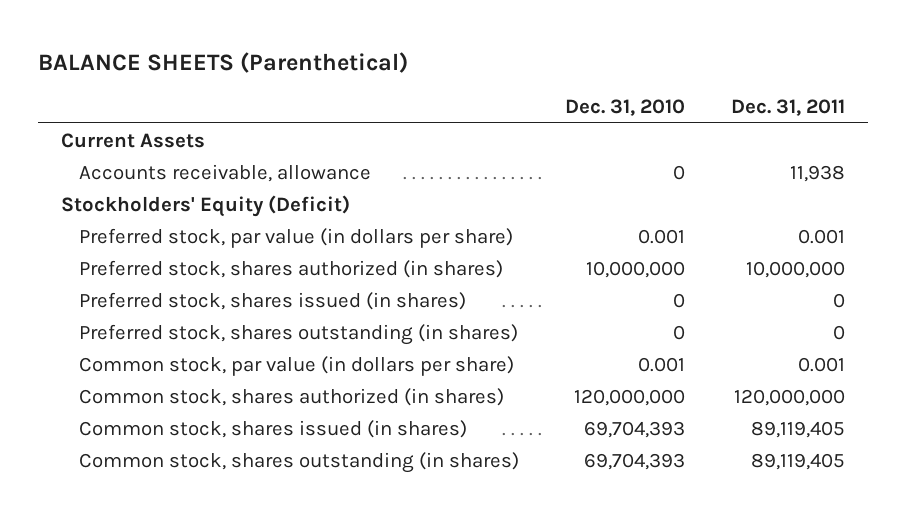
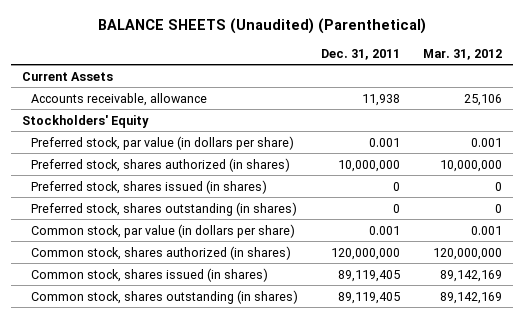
[38,52,409,74] BALANCE SHEETS (Parenthetical) -> [97,17,426,34] BALANCE SHEETS (Unaudited) (Parenthetical)
[564,99,685,117] Dec. 31, 2010 -> none
none -> [422,48,502,60] Mar. 31, 2012
[61,194,351,217] Stockholders' Equity (Deficit) -> [21,114,149,128] Stockholders' Equity

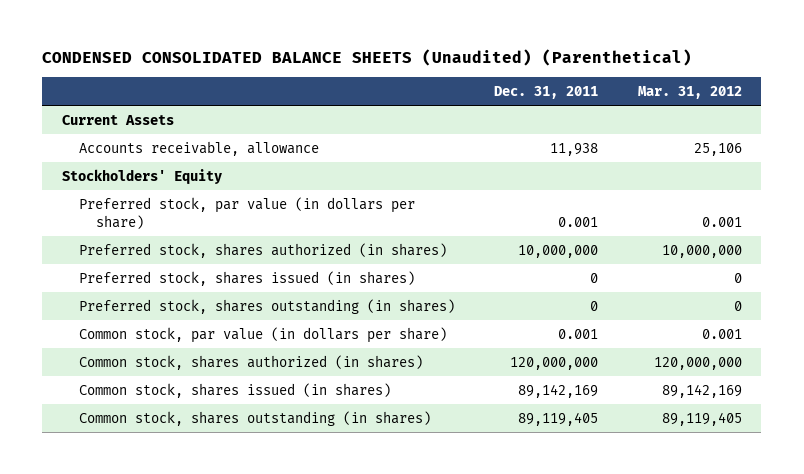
[97,17,426,34] BALANCE SHEETS (Unaudited) (Parenthetical) -> [42,49,693,67] CONDENSED CONSOLIDATED BALANCE SHEETS (Unaudited) (Parenthetical)
[338,269,401,282] 89,119,405 -> [518,383,599,398] 89,142,169
[439,291,502,304] 89,142,169 -> [661,411,742,426] 89,119,405

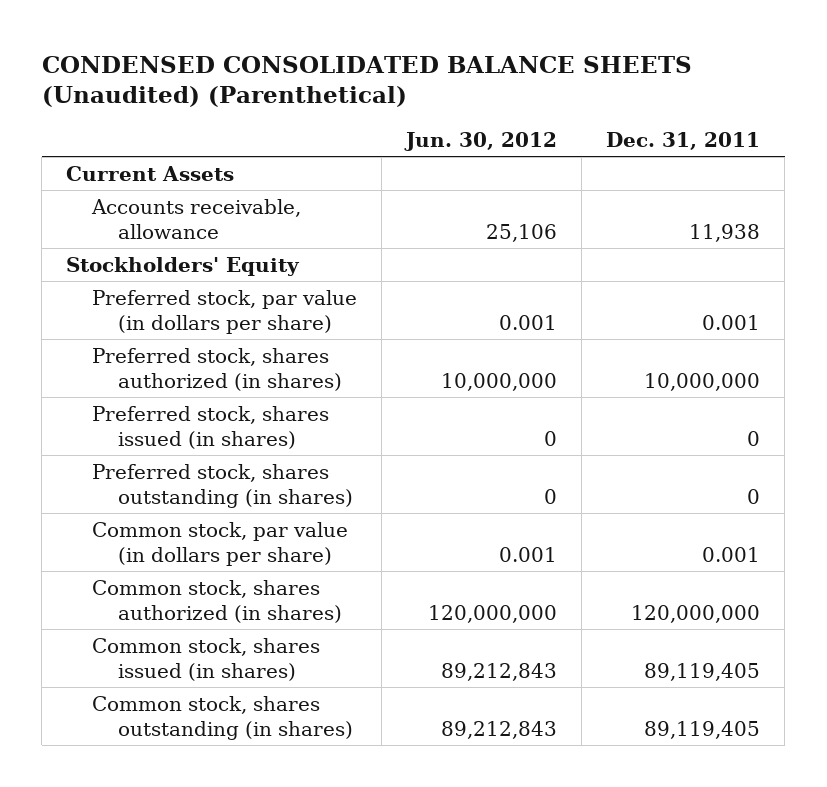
[637,85,742,99] Mar. 31, 2012 -> none
none -> [404,132,558,152] Jun. 30, 2012
[518,383,599,398] 89,142,169 -> [644,663,761,682] 89,119,405

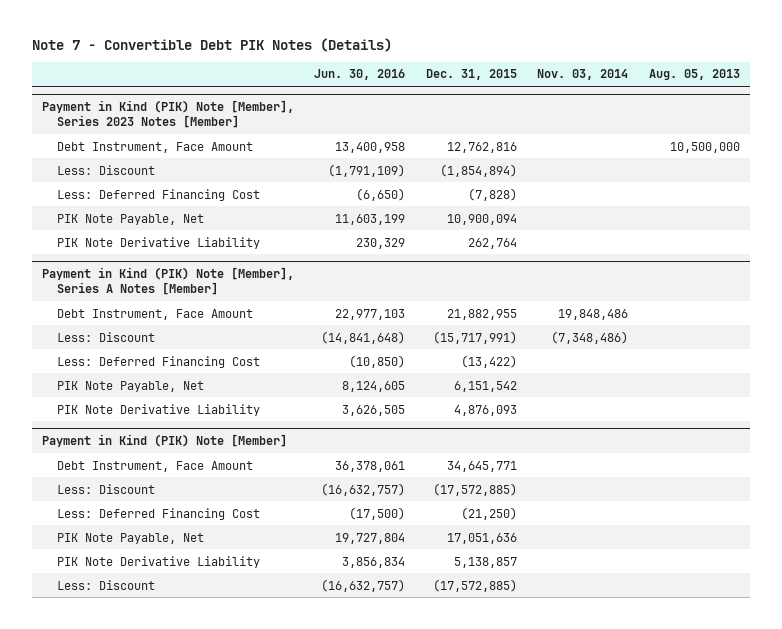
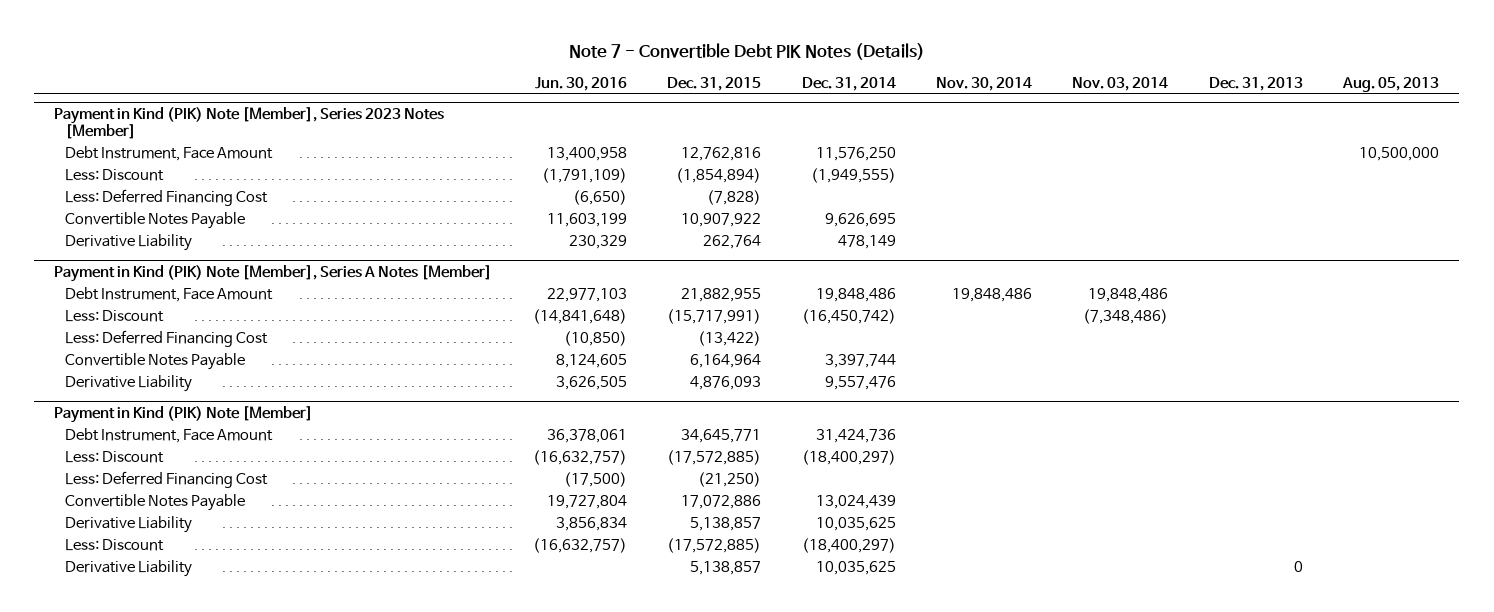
none -> [801,76,896,91] Dec. 31, 2014
none -> [936,76,1033,91] Nov. 30, 2014
none -> [1208,76,1303,91] Dec. 31, 2013
[57,213,205,225] PIK Note Payable, Net -> none
none -> [65,212,246,230] Convertible Notes Payable
[57,236,261,249] PIK Note Derivative Liability -> [65,234,193,252] Derivative Liability
[57,380,205,392] PIK Note Payable, Net -> none
none -> [65,353,246,371] Convertible Notes Payable
[57,403,261,416] PIK Note Derivative Liability -> [65,375,193,393] Derivative Liability
[57,532,205,544] PIK Note Payable, Net -> none
none -> [65,494,246,512] Convertible Notes Payable
[57,555,261,568] PIK Note Derivative Liability -> [65,516,193,534] Derivative Liability
none -> [65,560,193,578] Derivative Liability

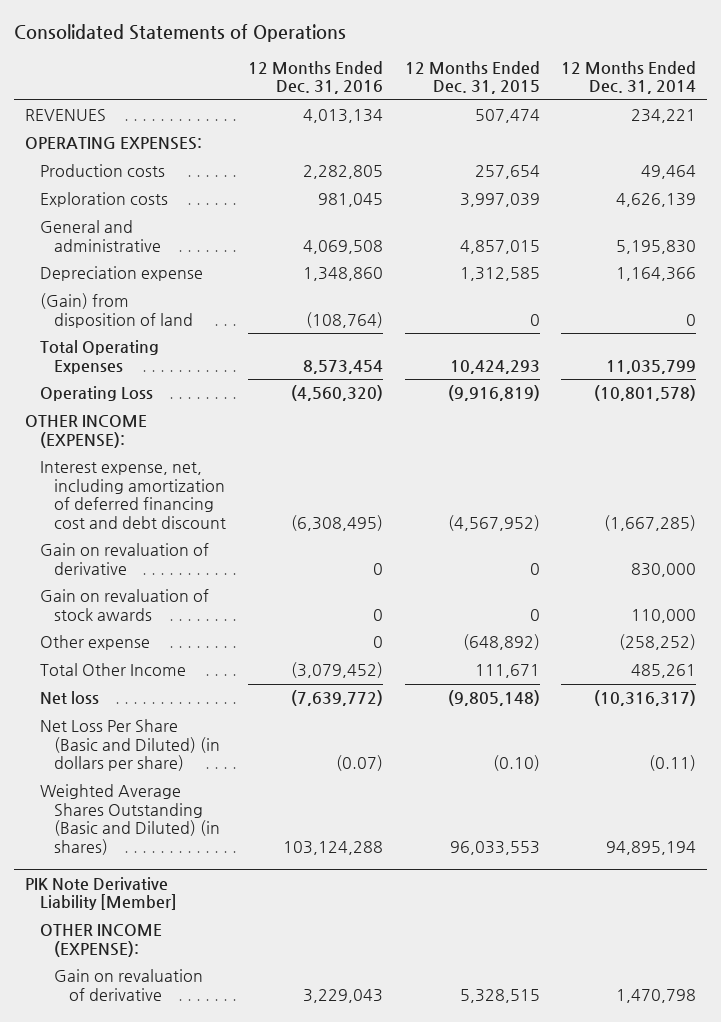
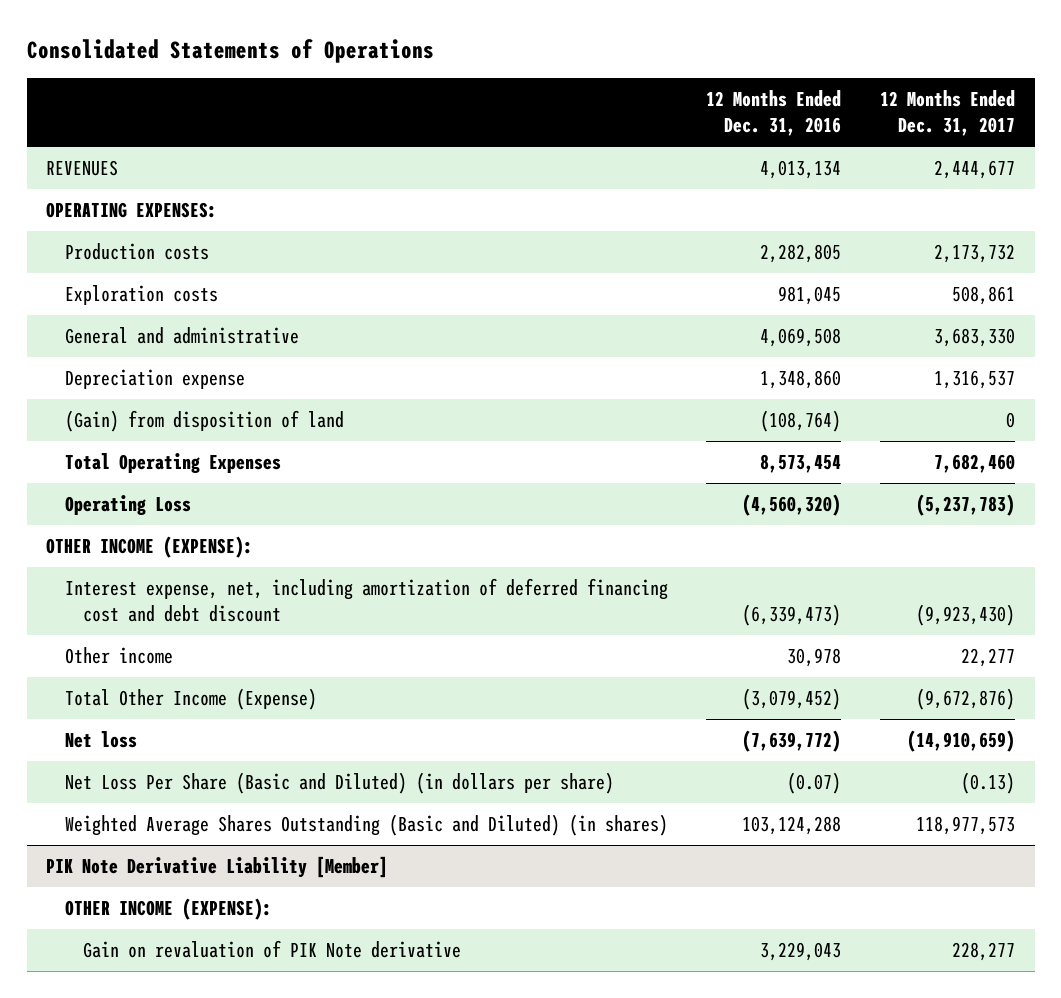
[404,60,540,95] 12 Months Ended Dec. 31, 2015 -> none
[561,60,697,95] 12 Months Ended Dec. 31, 2014 -> none
none -> [880,90,1016,137] 12 Months Ended Dec. 31, 2017
[39,543,209,575] Gain on revaluation of derivative -> none
[39,589,209,621] Gain on revaluation of stock awards -> none
[291,514,384,531] (6,308,495) -> [742,604,842,627] (6,339,473)
[39,635,150,651] Other expense -> [64,647,173,665] Other income
[373,636,384,649] 0 -> [787,648,842,668] 30,978
[39,663,186,677] Total Other Income -> [64,688,317,711] Total Other Income (Expense)
[54,969,204,1001] Gain on revaluation of derivative -> [83,940,462,959] Gain on revaluation of PIK Note derivative

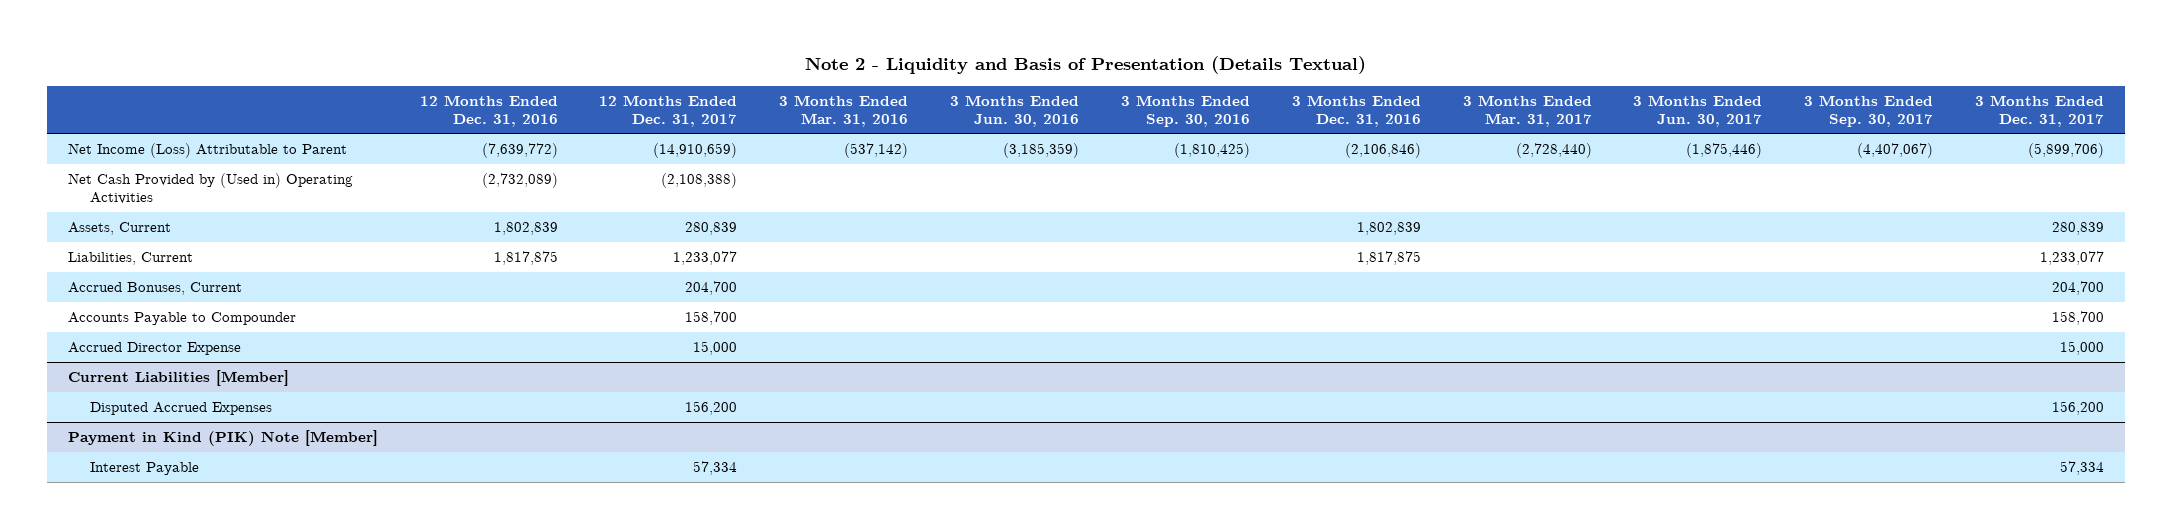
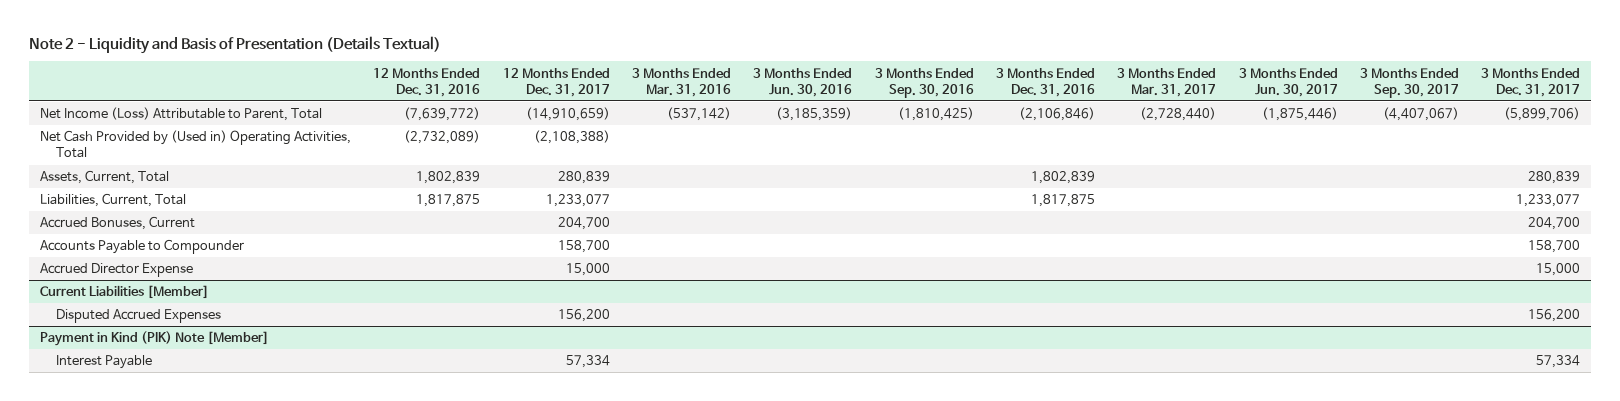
[67,143,347,159] Net Income (Loss) Attributable to Parent -> [40,107,323,122] Net Income (Loss) Attributable to Parent, Total
[67,173,353,205] Net Cash Provided by (Used in) Operating Activities -> [40,130,352,159] Net Cash Provided by (Used in) Operating Activities, Total
[67,222,171,236] Assets, Current -> [40,170,170,185] Assets, Current, Total
[67,252,193,266] Liabilities, Current -> [40,193,187,208] Liabilities, Current, Total

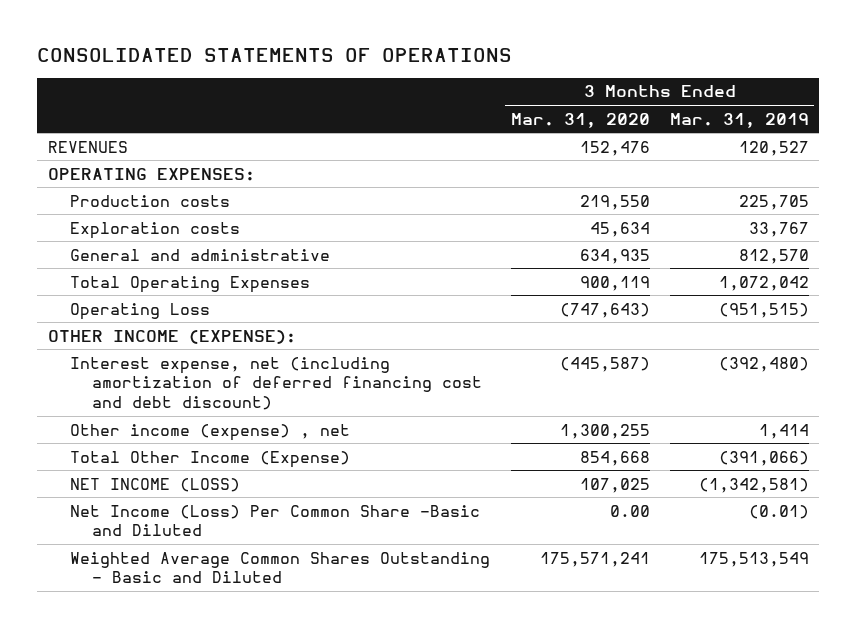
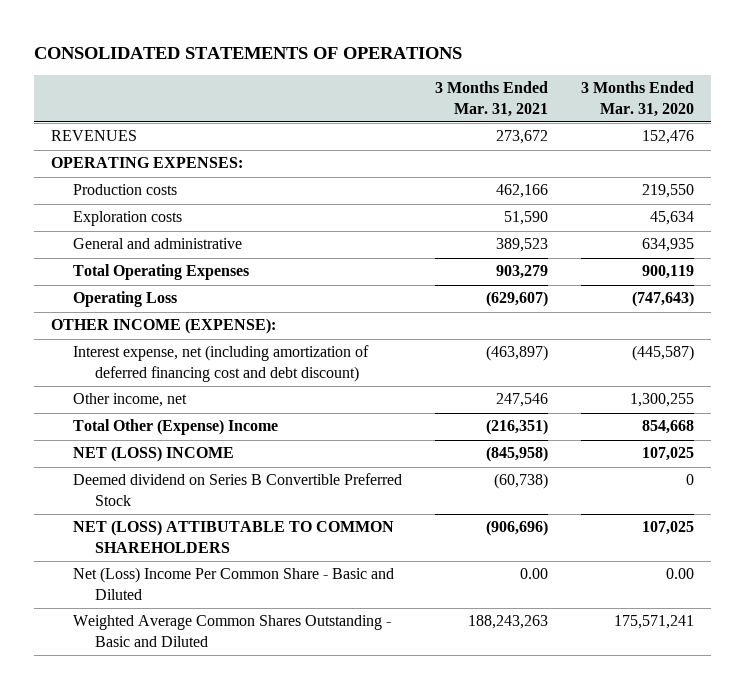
[670,112,810,128] Mar. 31, 2019 -> none
none -> [435,81,549,117] 3 Months Ended Mar. 31, 2021
[69,423,350,441] Other income (expense) , net -> [72,393,187,408] Other income, net
[69,450,350,468] Total Other Income (Expense) -> [72,419,278,436] Total Other (Expense) Income
[69,477,240,492] NET INCOME (LOSS) -> [72,446,234,463] NET (LOSS) INCOME
none -> [72,473,402,507] Deemed dividend on Series B Convertible Preferred Stock
none -> [72,520,394,554] NET (LOSS) ATTIBUTABLE TO COMMON SHAREHOLDERS
[69,504,480,537] Net Income (Loss) Per Common Share -Basic and Diluted -> [72,567,394,601] Net (Loss) Income Per Common Share - Basic and Diluted

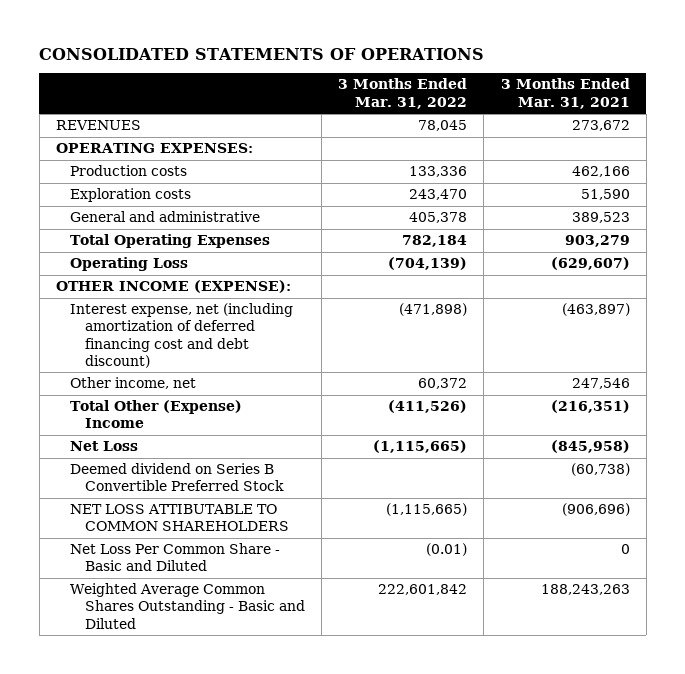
[581,81,695,117] 3 Months Ended Mar. 31, 2020 -> none
none -> [338,78,468,109] 3 Months Ended Mar. 31, 2022
[72,446,234,463] NET (LOSS) INCOME -> [70,441,139,452] Net Loss
[72,520,394,554] NET (LOSS) ATTIBUTABLE TO COMMON SHAREHOLDERS -> [70,504,289,532] NET LOSS ATTIBUTABLE TO COMMON SHAREHOLDERS
[72,567,394,601] Net (Loss) Income Per Common Share - Basic and Diluted -> [70,543,281,572] Net Loss Per Common Share - Basic and Diluted
[520,568,549,580] 0.00 -> [620,544,630,555] 0

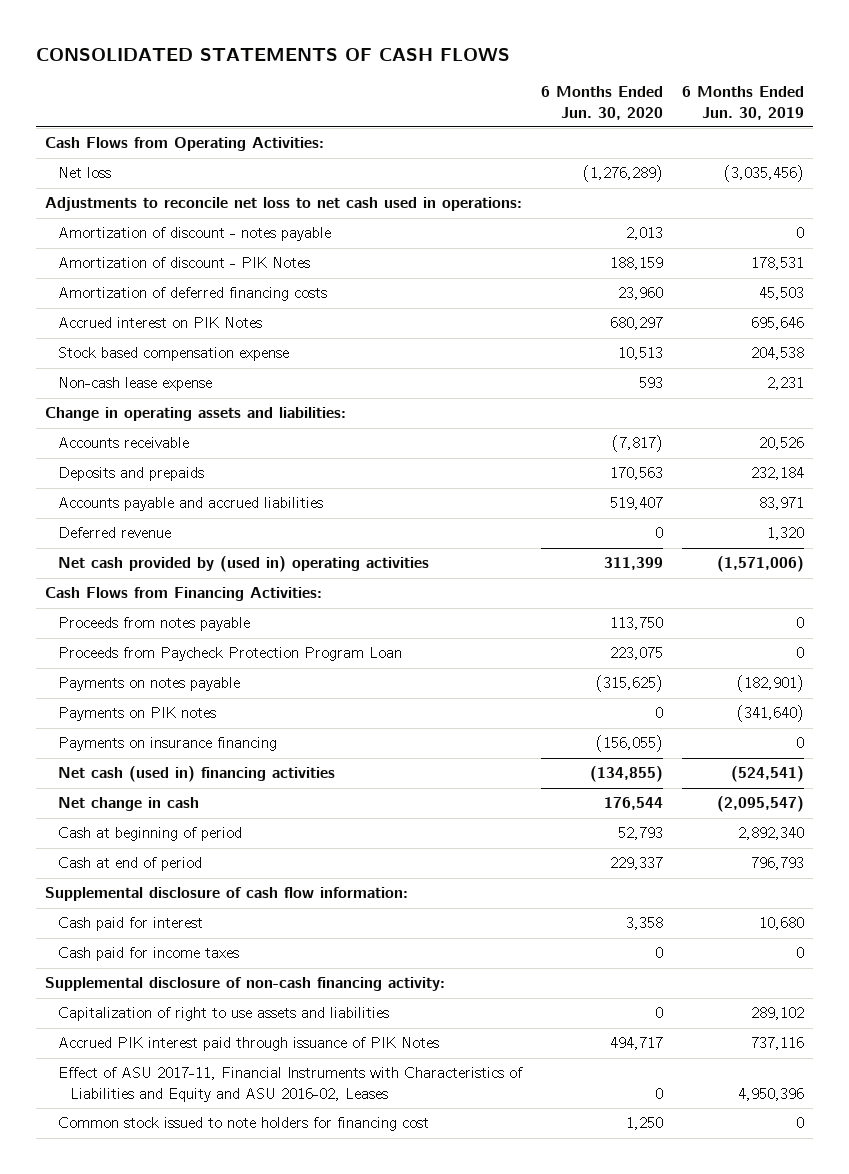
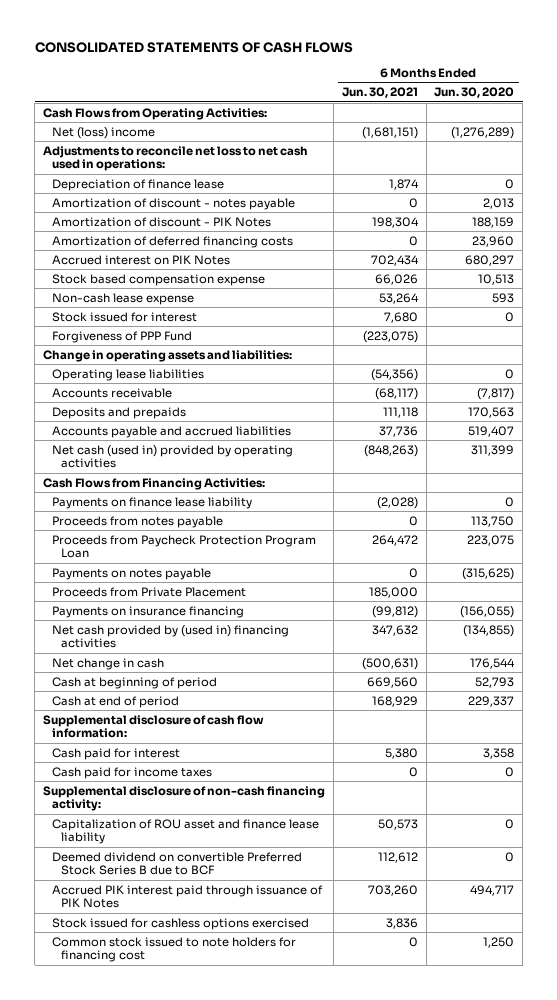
[681,85,804,120] 6 Months Ended Jun. 30, 2019 -> none
none -> [341,87,418,99] Jun. 30, 2021
[57,167,111,179] Net loss -> [51,126,155,139] Net (loss) income
none -> [51,178,224,191] Depreciation of finance lease
none -> [51,311,197,322] Stock issued for interest
none -> [51,330,192,343] Forgiveness of PPP Fund
none -> [51,368,204,381] Operating lease liabilities
[57,527,171,539] Deferred revenue -> none
[57,556,429,573] Net cash provided by (used in) operating activities -> [51,444,293,469] Net cash (used in) provided by operating activities
none -> [51,496,252,509] Payments on finance lease liability
[57,707,216,722] Payments on PIK notes -> none
none -> [51,586,246,597] Proceeds from Private Placement
[57,766,335,783] Net cash (used in) financing activities -> [51,624,289,649] Net cash provided by (used in) financing activities
[57,1007,389,1022] Capitalization of right to use assets and liabilities -> none
none -> [51,818,319,845] Capitalization of ROU asset and finance lease liability
none -> [51,851,302,876] Deemed dividend on convertible Preferred Stock Series B due to BCF
[57,1067,523,1103] Effect of ASU 2017-11, Financial Instruments with Characteristics of Liabilities and Equity and ASU 2016-02, Leases -> none
none -> [51,917,309,930] Stock issued for cashless options exercised

